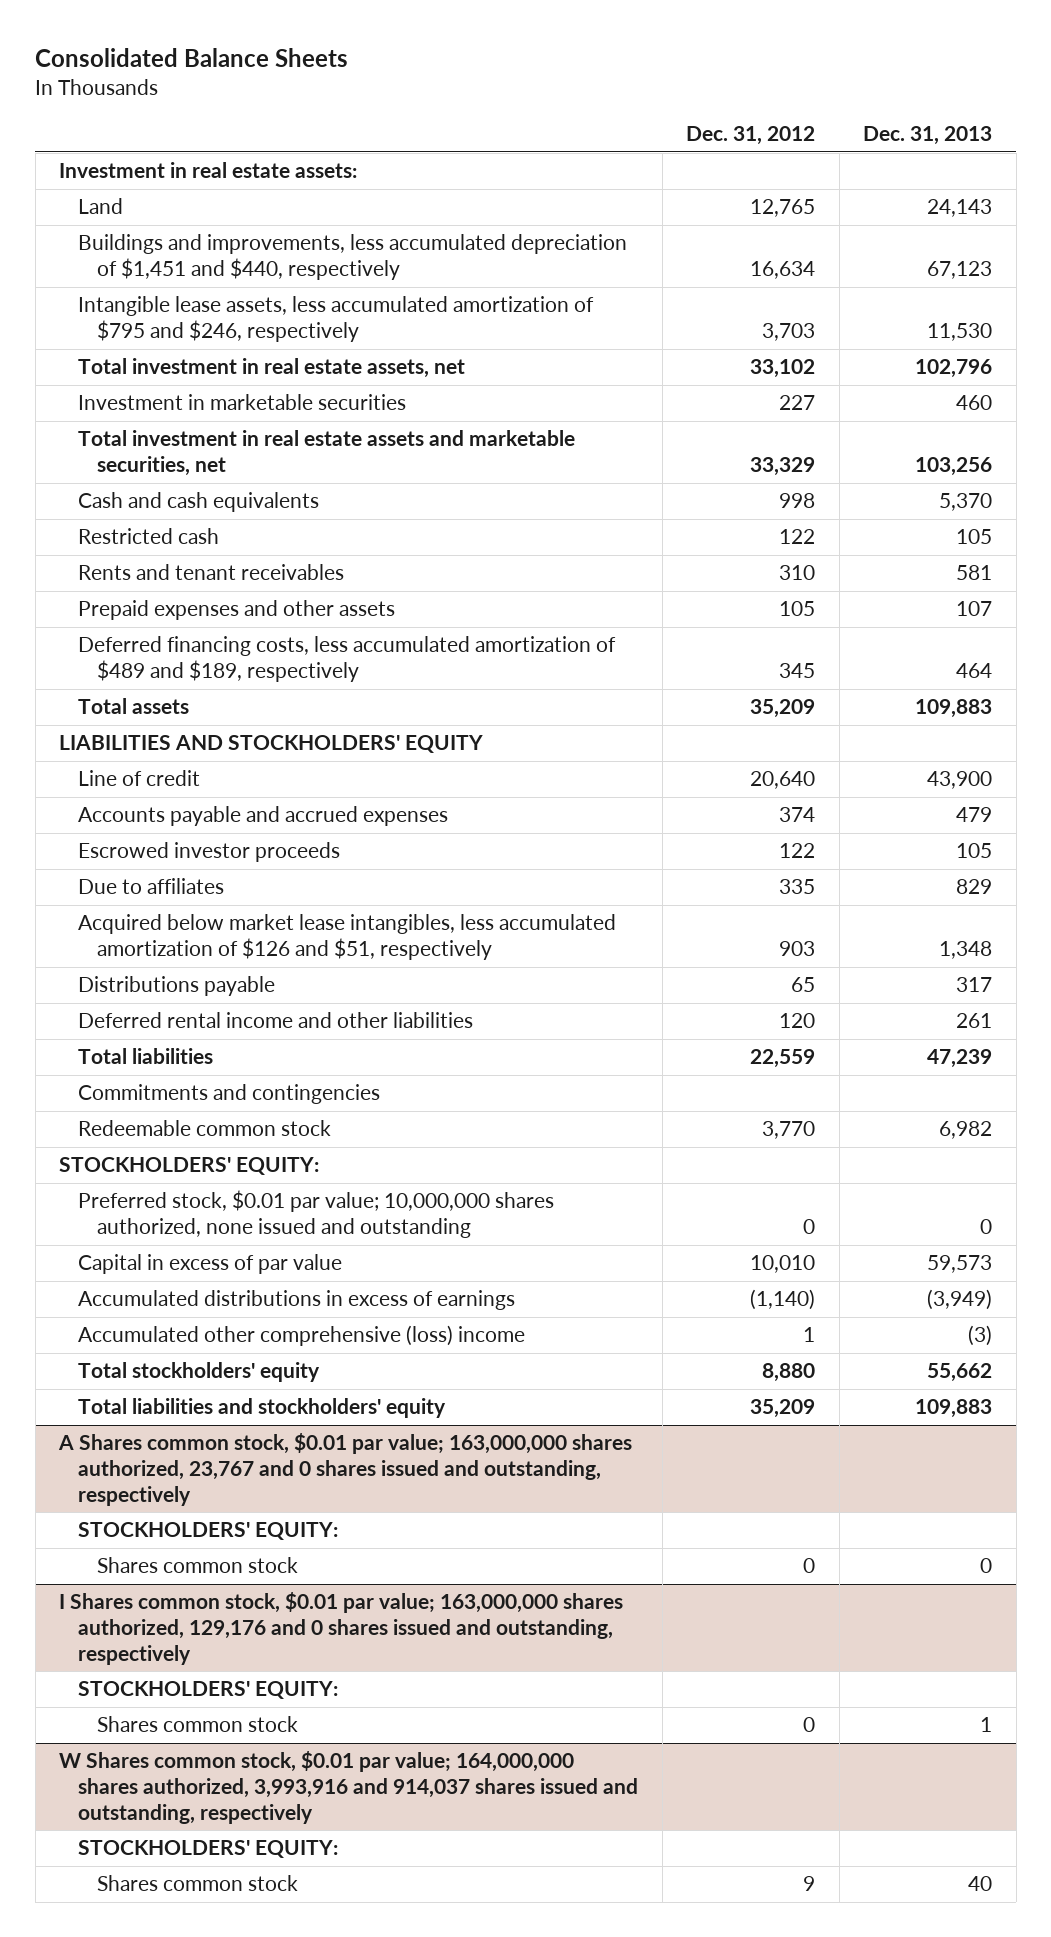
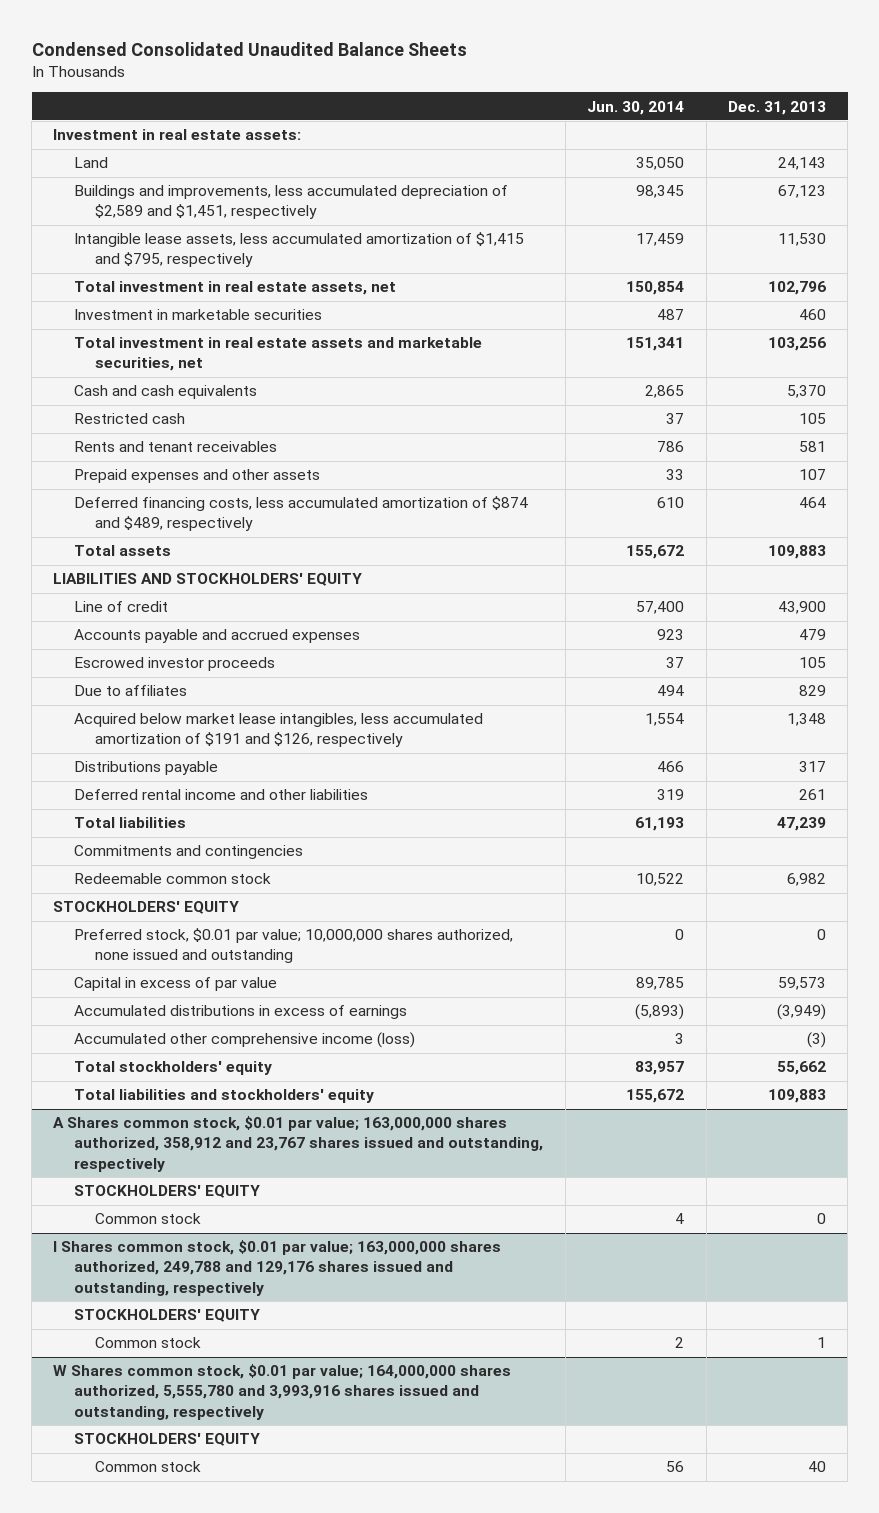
[35,48,349,68] Consolidated Balance Sheets -> [31,41,467,56] Condensed Consolidated Unaudited Balance Sheets
[686,126,816,146] Dec. 31, 2012 -> none
none -> [587,100,685,115] Jun. 30, 2014
[78,234,628,281] Buildings and improvements, less accumulated depreciation of $1,451 and $440, respectively -> [74,185,509,220] Buildings and improvements, less accumulated depreciation of $2,589 and $1,451, respectively
[78,296,595,343] Intangible lease assets, less accumulated amortization of $795 and $246, respectively -> [74,232,525,268] Intangible lease assets, less accumulated amortization of $1,415 and $795, respectively
[78,636,617,683] Deferred financing costs, less accumulated amortization of $489 and $189, respectively -> [74,496,529,532] Deferred financing costs, less accumulated amortization of $874 and $489, respectively
[78,914,617,961] Acquired below market lease intangibles, less accumulated amortization of $126 and $51, respectively -> [74,713,484,748] Acquired below market lease intangibles, less accumulated amortization of $191 and $126, respectively
[59,1157,320,1176] STOCKHOLDERS' EQUITY: -> [53,901,240,915] STOCKHOLDERS' EQUITY
[78,1325,526,1347] Accumulated other comprehensive (loss) income -> [74,1032,416,1049] Accumulated other comprehensive income (loss)
[58,1433,633,1506] A Shares common stock, $0.01 par value; 163,000,000 shares authorized, 23,767 and 0 shares issued and outstanding, respectively -> [53,1116,544,1172] A Shares common stock, $0.01 par value; 163,000,000 shares authorized, 358,912 and 23,767 shares issued and outstanding, respectively
[78,1522,339,1541] STOCKHOLDERS' EQUITY: -> [74,1185,261,1199] STOCKHOLDERS' EQUITY
[97,1557,299,1574] Shares common stock -> [95,1213,202,1225] Common stock
[59,1592,624,1665] I Shares common stock, $0.01 par value; 163,000,000 shares authorized, 129,176 and 0 shares issued and outstanding, respectively -> [53,1240,502,1296] I Shares common stock, $0.01 par value; 163,000,000 shares authorized, 249,788 and 129,176 shares issued and outstanding, respectively
[78,1681,339,1700] STOCKHOLDERS' EQUITY: -> [74,1309,261,1323] STOCKHOLDERS' EQUITY
[97,1716,299,1733] Shares common stock -> [95,1337,202,1349] Common stock
[59,1751,639,1824] W Shares common stock, $0.01 par value; 164,000,000 shares authorized, 3,993,916 and 914,037 shares issued and outstanding, respectively -> [53,1364,512,1420] W Shares common stock, $0.01 par value; 164,000,000 shares authorized, 5,555,780 and 3,993,916 shares issued and outstanding, respectively
[78,1840,339,1859] STOCKHOLDERS' EQUITY: -> [74,1433,261,1447] STOCKHOLDERS' EQUITY
[97,1875,299,1892] Shares common stock -> [95,1461,202,1473] Common stock

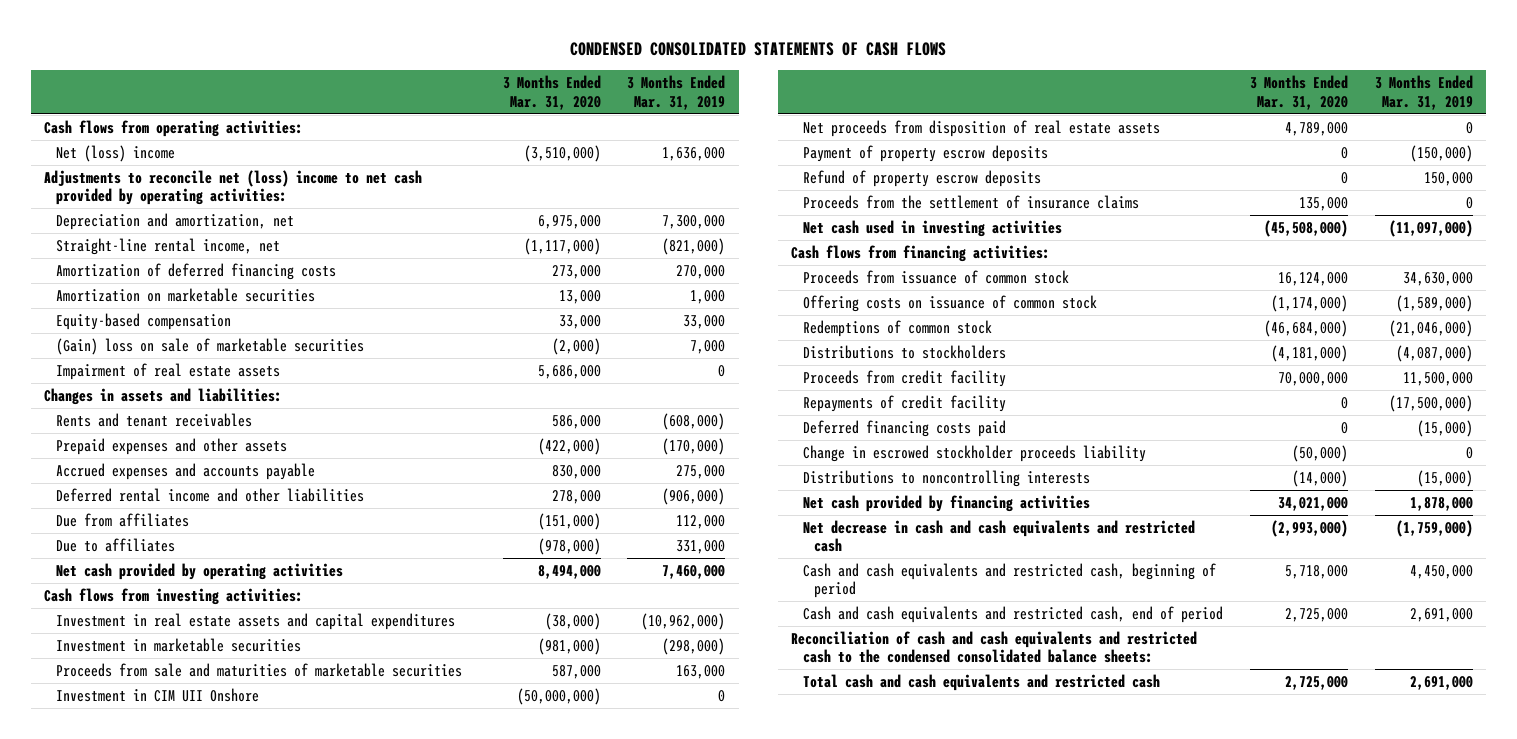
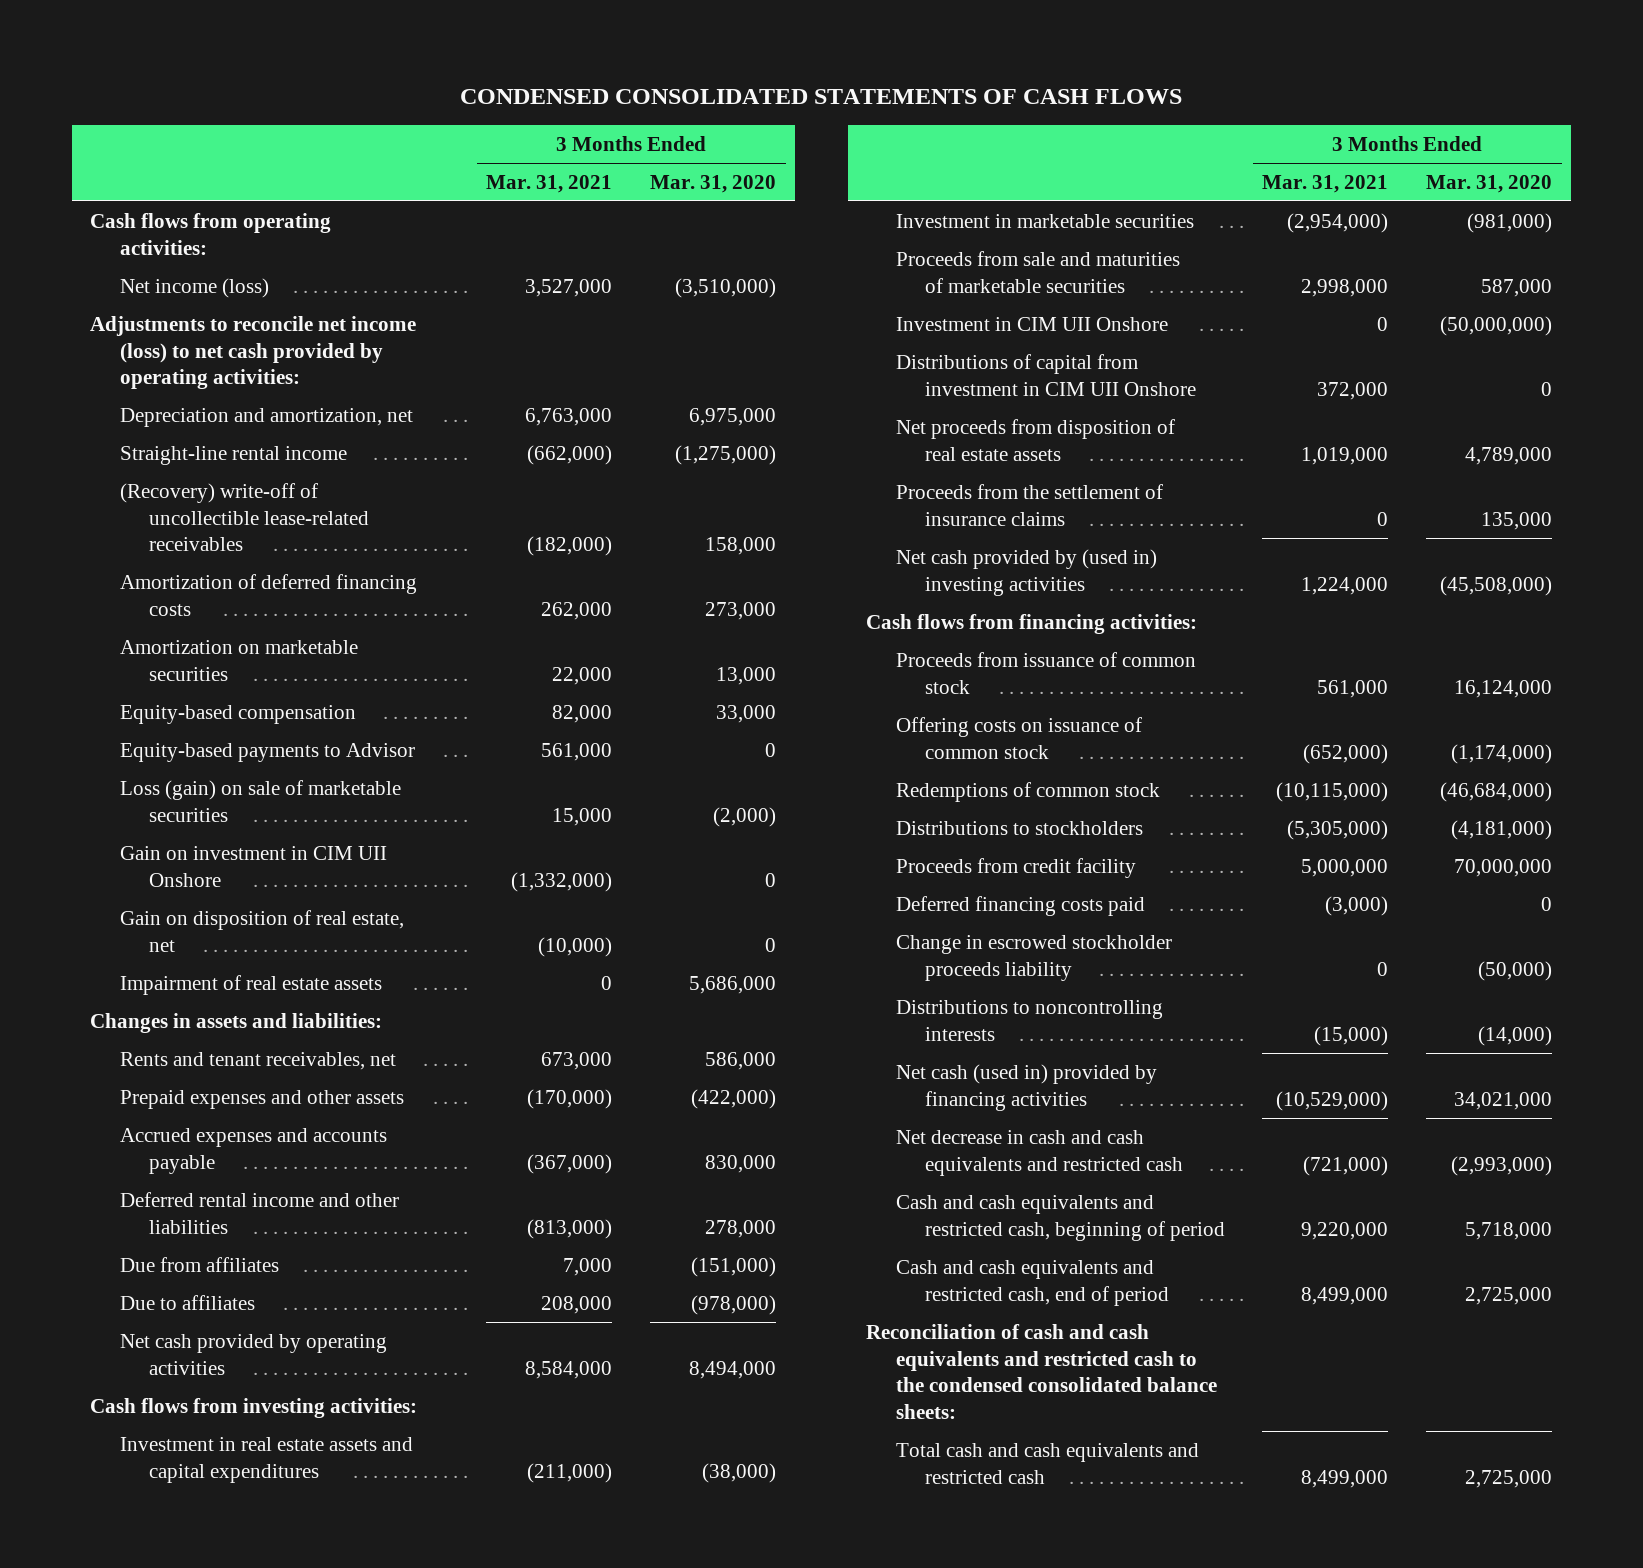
[627,75,726,110] 3 Months Ended Mar. 31, 2019 -> none
none -> [486,174,613,193] Mar. 31, 2021
[55,144,175,162] Net (loss) income -> [119,277,269,298] Net income (loss)
[44,169,423,206] Adjustments to reconcile net (loss) income to net cash provided by operating activities: -> [90,315,417,390] Adjustments to reconcile net income (loss) to net cash provided by operating activities:
[55,237,280,255] Straight-line rental income, net -> [119,445,347,465] Straight-line rental income
[523,237,601,255] (1,117,000) -> [675,444,777,465] (1,275,000)
none -> [119,482,369,552] (Recovery) write-off of uncollectible lease-related receivables
none -> [119,742,415,762] Equity-based payments to Advisor
[55,337,364,355] (Gain) loss on sale of marketable securities -> [119,779,401,822] Loss (gain) on sale of marketable securities
none -> [119,845,387,887] Gain on investment in CIM UII Onshore
none -> [119,909,404,952] Gain on disposition of real estate, net
[55,412,252,427] Rents and tenant receivables -> [119,1051,396,1070] Rents and tenant receivables, net
none -> [895,353,1196,396] Distributions of capital from investment in CIM UII Onshore
[802,144,1048,162] Payment of property escrow deposits -> none
[802,169,1041,187] Refund of property escrow deposits -> none
[802,219,1062,237] Net cash used in investing activities -> [895,548,1157,596] Net cash provided by (used in) investing activities
[802,394,1006,412] Repayments of credit facility -> none
[802,494,1090,512] Net cash provided by financing activities -> [895,1063,1157,1111] Net cash (used in) provided by financing activities

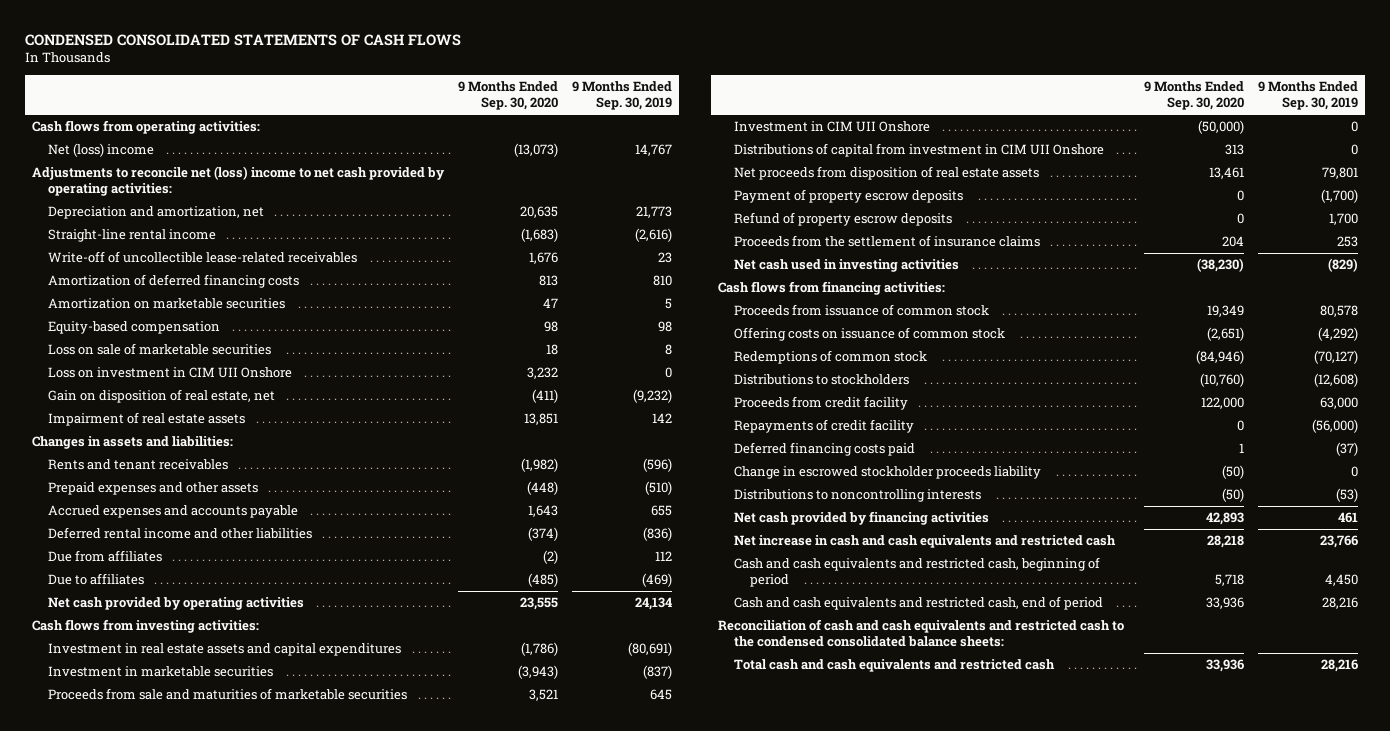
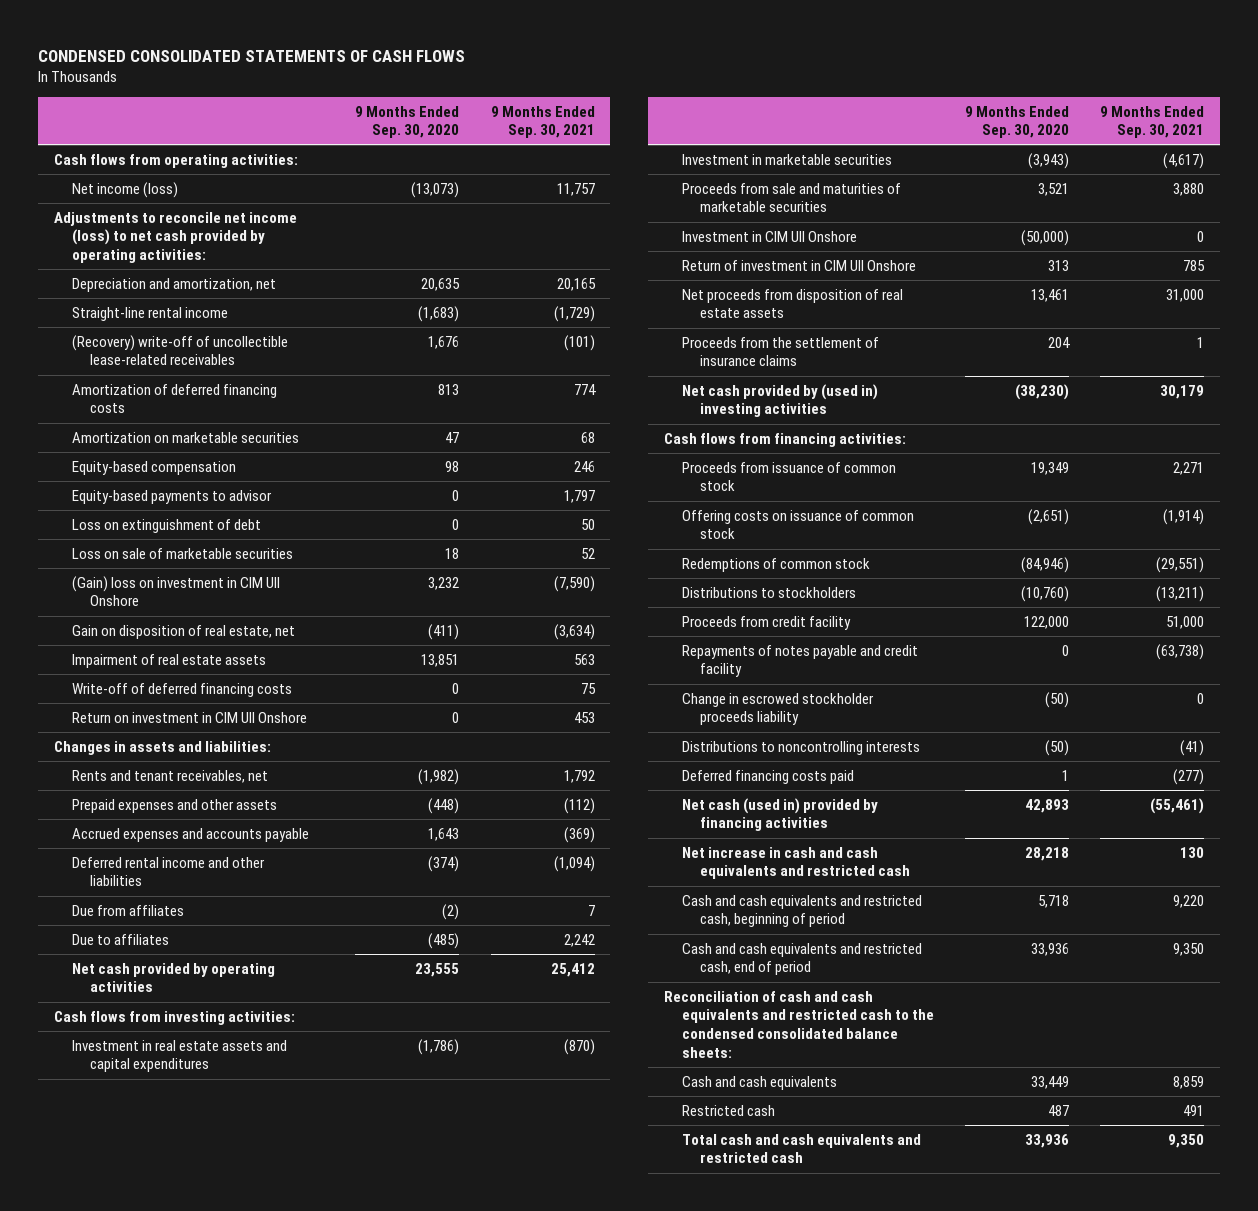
[571,81,672,110] 9 Months Ended Sep. 30, 2019 -> none
none -> [490,105,595,139] 9 Months Ended Sep. 30, 2021
[47,143,154,158] Net (loss) income -> [72,181,179,198] Net income (loss)
[31,166,445,197] Adjustments to reconcile net (loss) income to net cash provided by operating activities: -> [54,211,298,264] Adjustments to reconcile net income (loss) to net cash provided by operating activities:
[47,251,357,264] Write-off of uncollectible lease-related receivables -> [72,334,289,366] (Recovery) write-off of uncollectible lease-related receivables
none -> [72,489,273,504] Equity-based payments to advisor
none -> [72,518,262,533] Loss on extinguishment of debt
[47,367,292,379] Loss on investment in CIM UII Onshore -> [72,575,281,607] (Gain) loss on investment in CIM UII Onshore
none -> [72,682,293,697] Write-off of deferred financing costs
none -> [72,711,308,723] Return on investment in CIM UII Onshore
[47,459,228,471] Rents and tenant receivables -> [72,769,269,783] Rents and tenant receivables, net
[733,143,1104,158] Distributions of capital from investment in CIM UII Onshore -> [681,259,916,271] Return of investment in CIM UII Onshore
[733,189,963,204] Payment of property escrow deposits -> none
[733,212,952,227] Refund of property escrow deposits -> none
[733,259,959,273] Net cash used in investing activities -> [681,383,878,418] Net cash provided by (used in) investing activities
[733,419,914,434] Repayments of credit facility -> [681,644,918,678] Repayments of notes payable and credit facility
[733,442,915,457] Deferred financing costs paid -> [681,769,854,784] Deferred financing costs paid
[733,511,989,526] Net cash provided by financing activities -> [681,797,878,832] Net cash (used in) provided by financing activities
none -> [681,1075,837,1090] Cash and cash equivalents
none -> [681,1104,775,1116] Restricted cash

